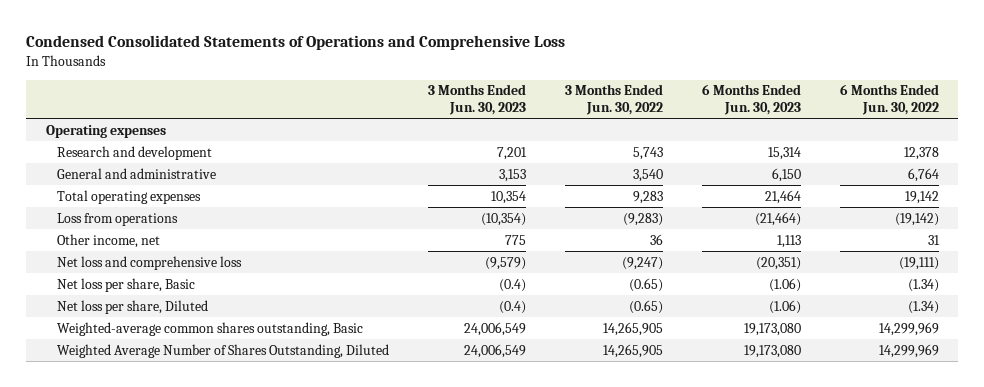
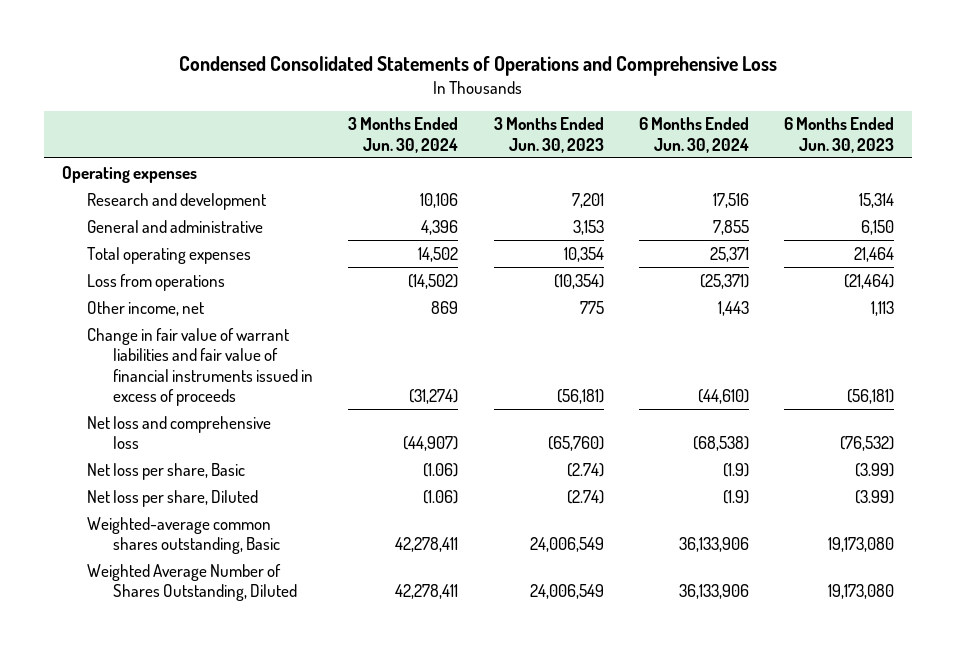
[564,84,663,116] 3 Months Ended Jun. 30, 2022 -> none
[839,84,939,116] 6 Months Ended Jun. 30, 2022 -> none
none -> [348,117,459,153] 3 Months Ended Jun. 30, 2024
none -> [638,117,749,153] 6 Months Ended Jun. 30, 2024
none -> [87,327,313,407] Change in fair value of warrant liabilities and fair value of financial instruments issued in excess of proceeds
[484,256,526,270] (9,579) -> [547,436,604,452] (65,760)
[755,256,801,270] (20,351) -> [840,436,895,452] (76,532)
[498,278,526,292] (0.4) -> [566,462,604,477] (2.74)
[768,277,801,292] (1.06) -> [855,462,895,477] (3.99)
[498,300,526,314] (0.4) -> [566,489,604,504] (2.74)
[768,299,801,314] (1.06) -> [855,489,895,504] (3.99)

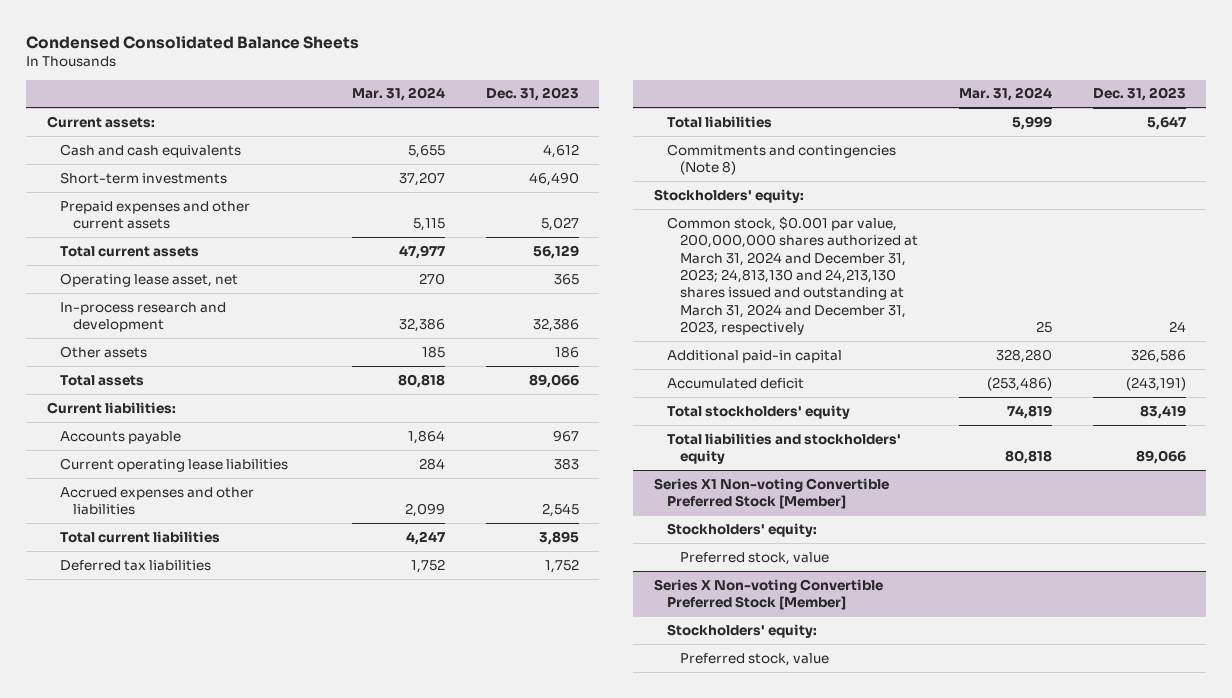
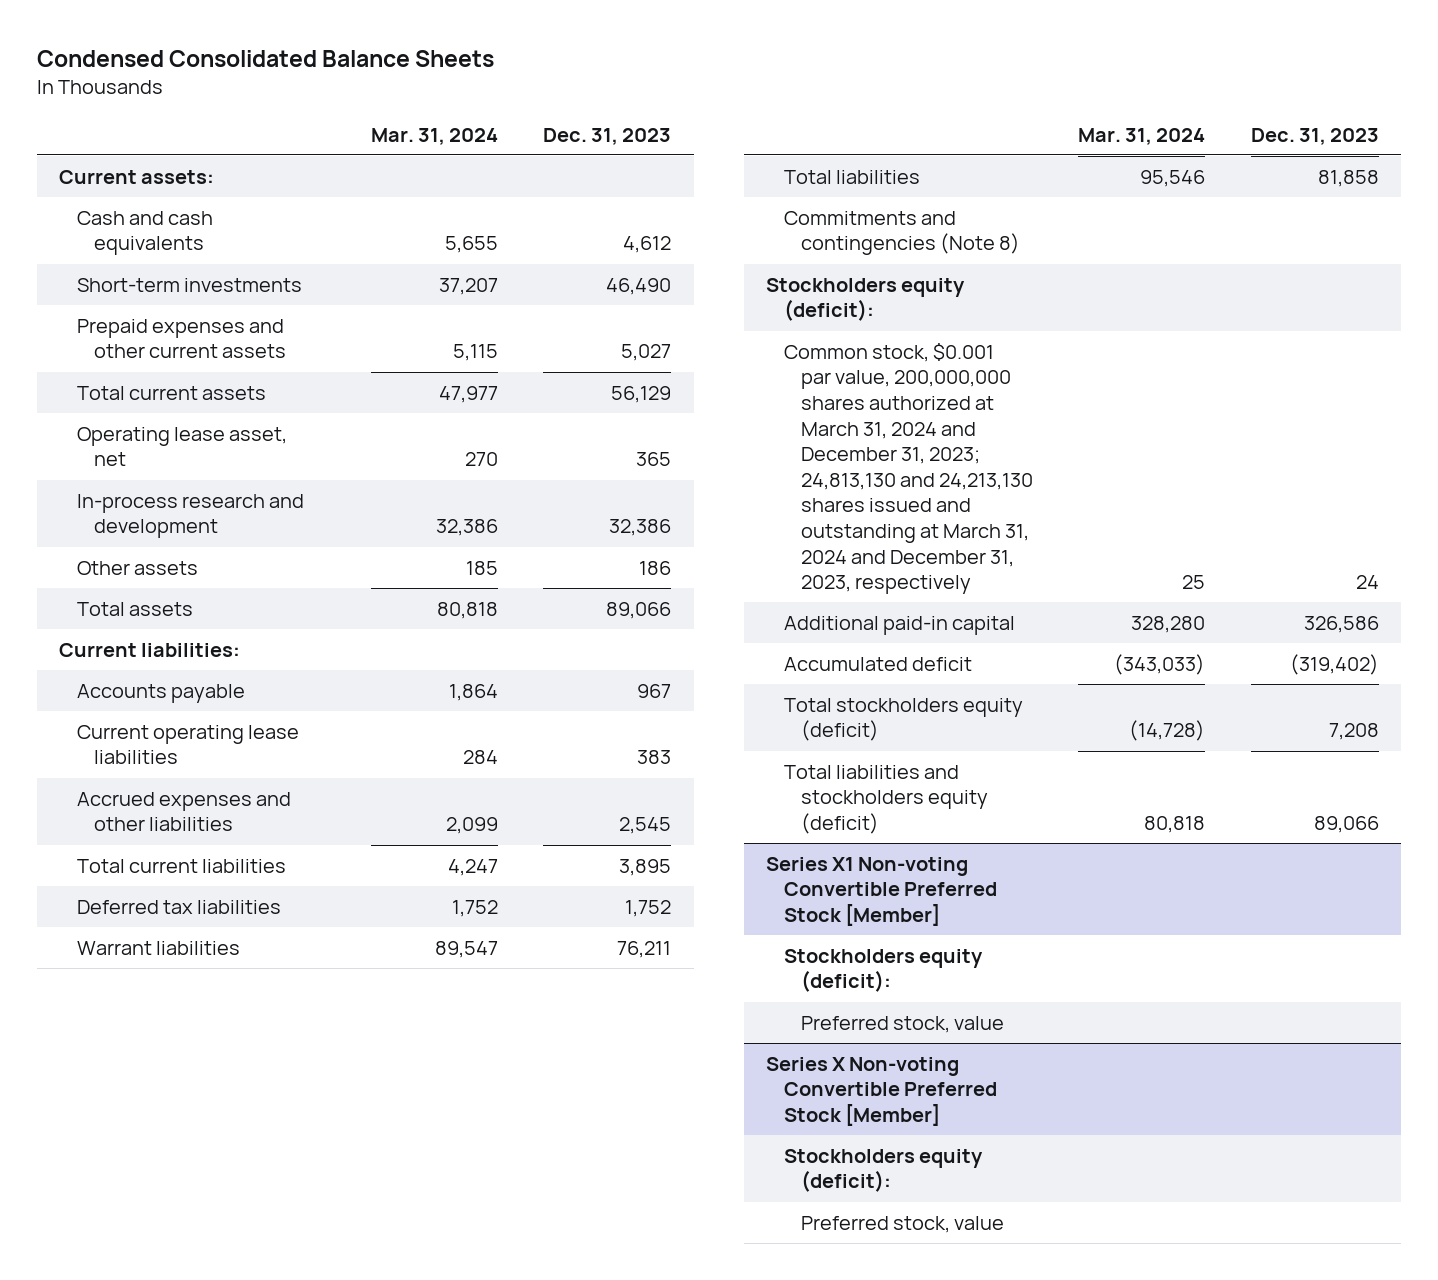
none -> [76,940,240,955] Warrant liabilities
[1011,115,1052,130] 5,999 -> [1140,169,1206,187] 95,546
[1146,115,1186,130] 5,647 -> [1317,169,1379,187] 81,858
[653,188,804,203] Stockholders' equity: -> [766,277,966,322] Stockholders equity (deficit):
[986,376,1052,391] (253,486) -> [1114,653,1206,675] (343,033)
[1125,376,1186,391] (243,191) -> [1289,653,1379,675] (319,402)
[666,404,850,419] Total stockholders' equity -> [783,697,1023,742] Total stockholders equity (deficit)
[1006,404,1052,419] 74,819 -> [1129,720,1206,742] (14,728)
[1139,404,1186,419] 83,419 -> [1328,723,1379,741] 7,208
[666,432,901,465] Total liabilities and stockholders' equity -> [783,764,988,834] Total liabilities and stockholders equity (deficit)
[666,522,817,537] Stockholders' equity: -> [783,948,983,993] Stockholders equity (deficit):
[666,623,817,638] Stockholders' equity: -> [783,1148,983,1193] Stockholders equity (deficit):

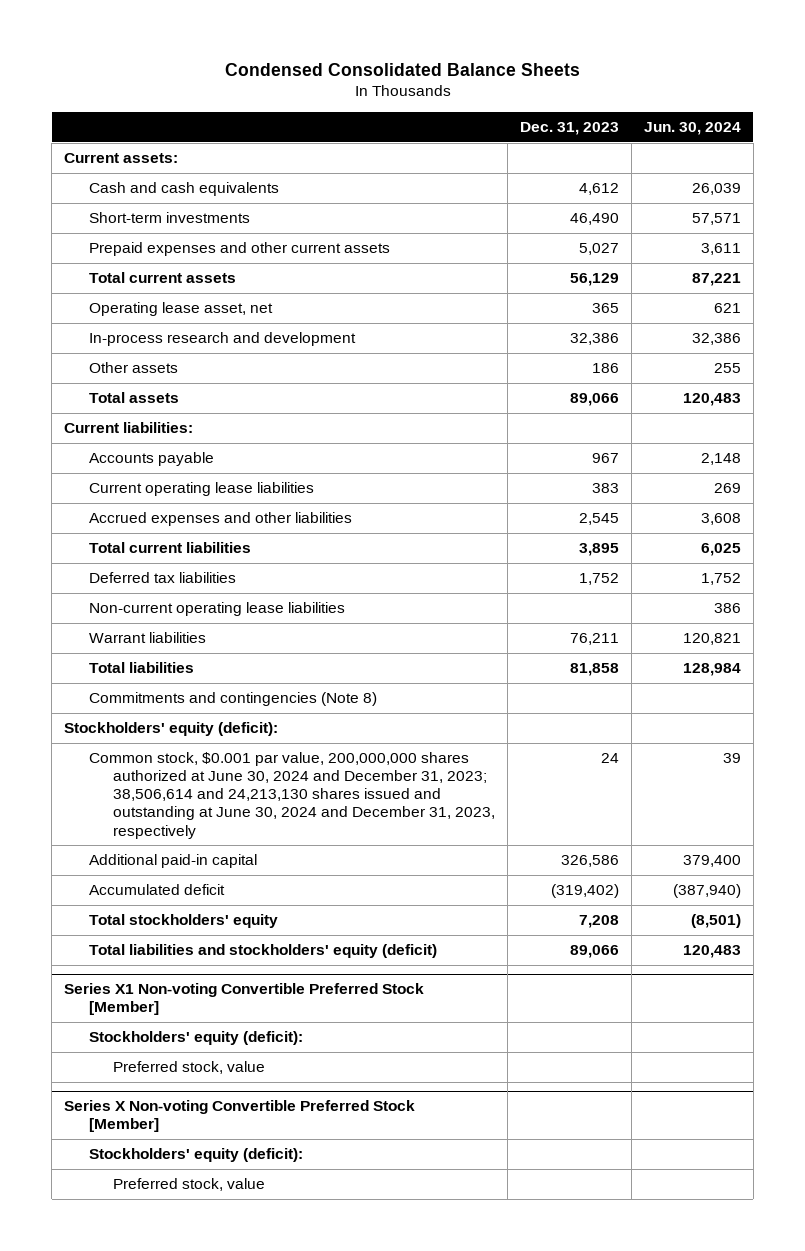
[371,127,499,145] Mar. 31, 2024 -> none
none -> [643,121,741,135] Jun. 30, 2024
none -> [88,602,345,617] Non-current operating lease liabilities
[766,277,966,322] Stockholders equity (deficit): -> [64,722,279,737] Stockholders' equity (deficit):
[783,342,1033,595] Common stock, $0.001 par value, 200,000,000 shares authorized at March 31, 2024 and December 31, 2023; 24,813,130 and 24,213,130 shares issued and outstanding at March 31, 2024 and December 31, 2023, respectively -> [88,752,496,839] Common stock, $0.001 par value, 200,000,000 shares authorized at June 30, 2024 and December 31, 2023; 38,506,614 and 24,213,130 shares issued and outstanding at June 30, 2024 and December 31, 2023, respectively
[783,697,1023,742] Total stockholders equity (deficit) -> [88,914,278,929] Total stockholders' equity
[783,764,988,834] Total liabilities and stockholders equity (deficit) -> [88,944,437,959] Total liabilities and stockholders' equity (deficit)
[783,948,983,993] Stockholders equity (deficit): -> [88,1031,303,1046] Stockholders' equity (deficit):
[783,1148,983,1193] Stockholders equity (deficit): -> [88,1148,303,1163] Stockholders' equity (deficit):

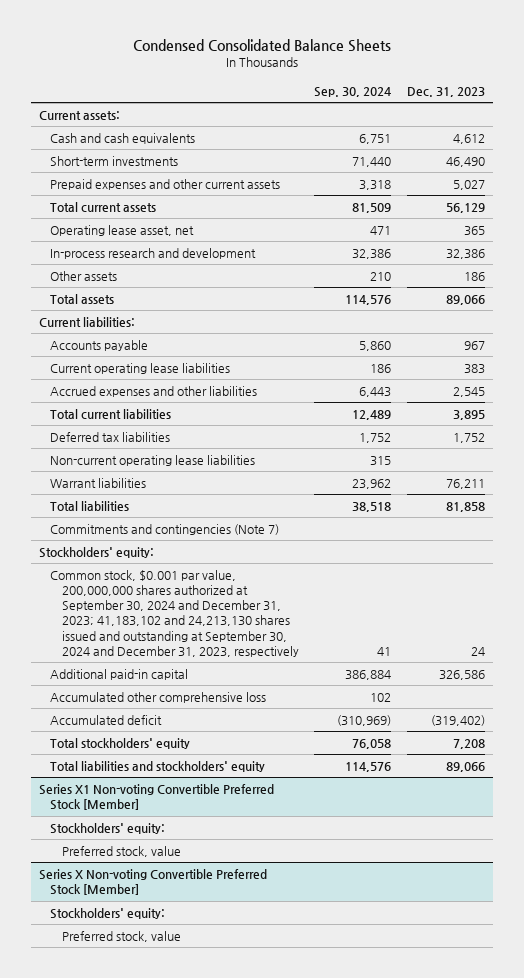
[643,121,741,135] Jun. 30, 2024 -> none
none -> [314,86,392,97] Sep. 30, 2024
[88,692,377,707] Commitments and contingencies (Note 8) -> [50,524,280,536] Commitments and contingencies (Note 7)
[64,722,279,737] Stockholders' equity (deficit): -> [38,547,154,559] Stockholders' equity:
[88,752,496,839] Common stock, $0.001 par value, 200,000,000 shares authorized at June 30, 2024 and December 31, 2023; 38,506,614 and 24,213,130 shares issued and outstanding at June 30, 2024 and December 31, 2023, respectively -> [50,570,299,657] Common stock, $0.001 par value, 200,000,000 shares authorized at September 30, 2024 and December 31, 2023; 41,183,102 and 24,213,130 shares issued and outstanding at September 30, 2024 and December 31, 2023, respectively
none -> [50,692,267,704] Accumulated other comprehensive loss
[88,944,437,959] Total liabilities and stockholders' equity (deficit) -> [50,761,266,773] Total liabilities and stockholders' equity
[88,1031,303,1046] Stockholders' equity (deficit): -> [50,823,166,835] Stockholders' equity:
[88,1148,303,1163] Stockholders' equity (deficit): -> [50,908,166,920] Stockholders' equity:

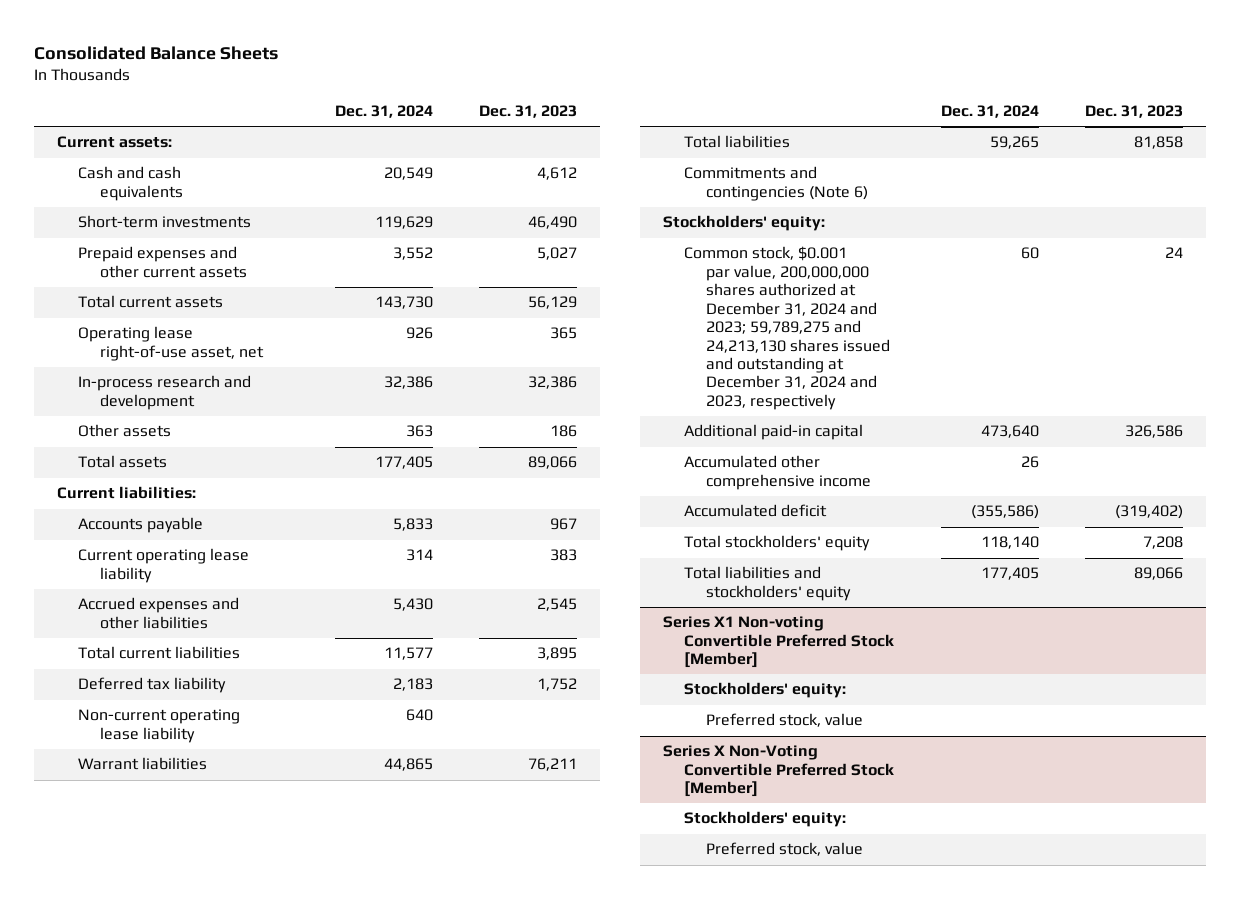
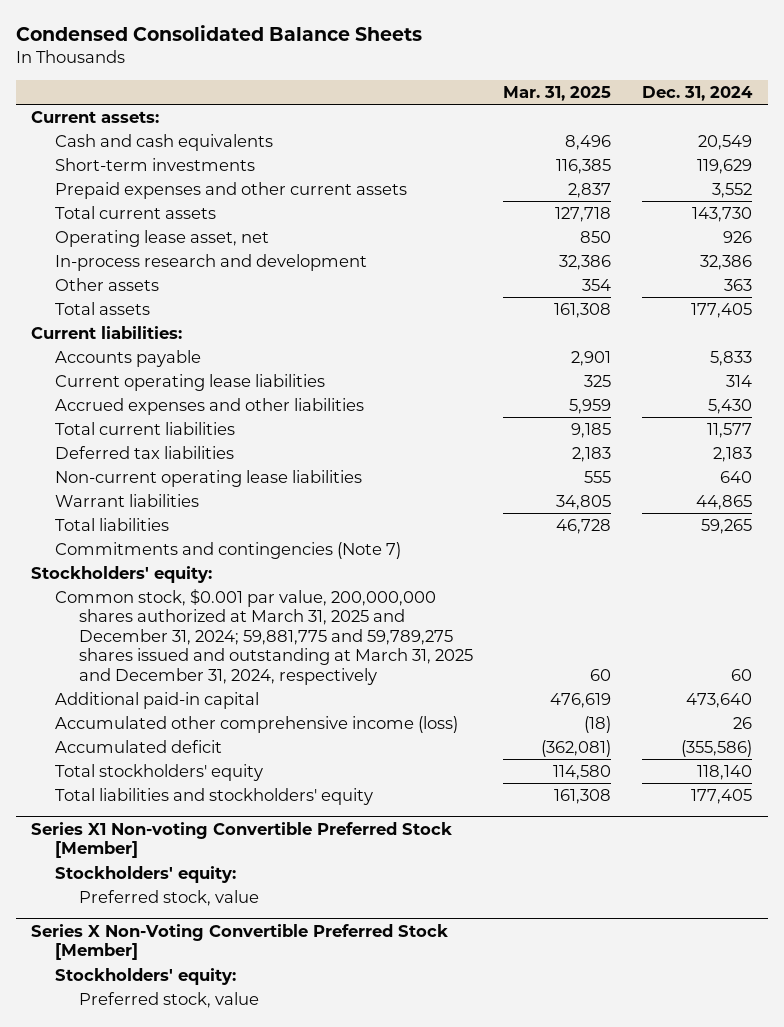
[33,45,278,60] Consolidated Balance Sheets -> [15,25,422,42] Condensed Consolidated Balance Sheets
[479,105,578,119] Dec. 31, 2023 -> none
none -> [503,85,612,101] Mar. 31, 2025
[78,326,264,361] Operating lease right-of-use asset, net -> [54,229,269,247] Operating lease asset, net
[78,548,250,583] Current operating lease liability -> [54,373,325,391] Current operating lease liabilities
[78,677,227,694] Deferred tax liability -> [54,445,234,459] Deferred tax liabilities
[78,709,241,743] Non-current operating lease liability -> [54,469,362,487] Non-current operating lease liabilities
[684,166,868,201] Commitments and contingencies (Note 6) -> [54,541,401,559] Commitments and contingencies (Note 7)
[684,246,890,410] Common stock, $0.001 par value, 200,000,000 shares authorized at December 31, 2024 and 2023; 59,789,275 and 24,213,130 shares issued and outstanding at December 31, 2024 and 2023, respectively -> [54,588,473,685] Common stock, $0.001 par value, 200,000,000 shares authorized at March 31, 2025 and December 31, 2024; 59,881,775 and 59,789,275 shares issued and outstanding at March 31, 2025 and December 31, 2024, respectively
[684,455,871,490] Accumulated other comprehensive income -> [54,715,458,733] Accumulated other comprehensive income (loss)

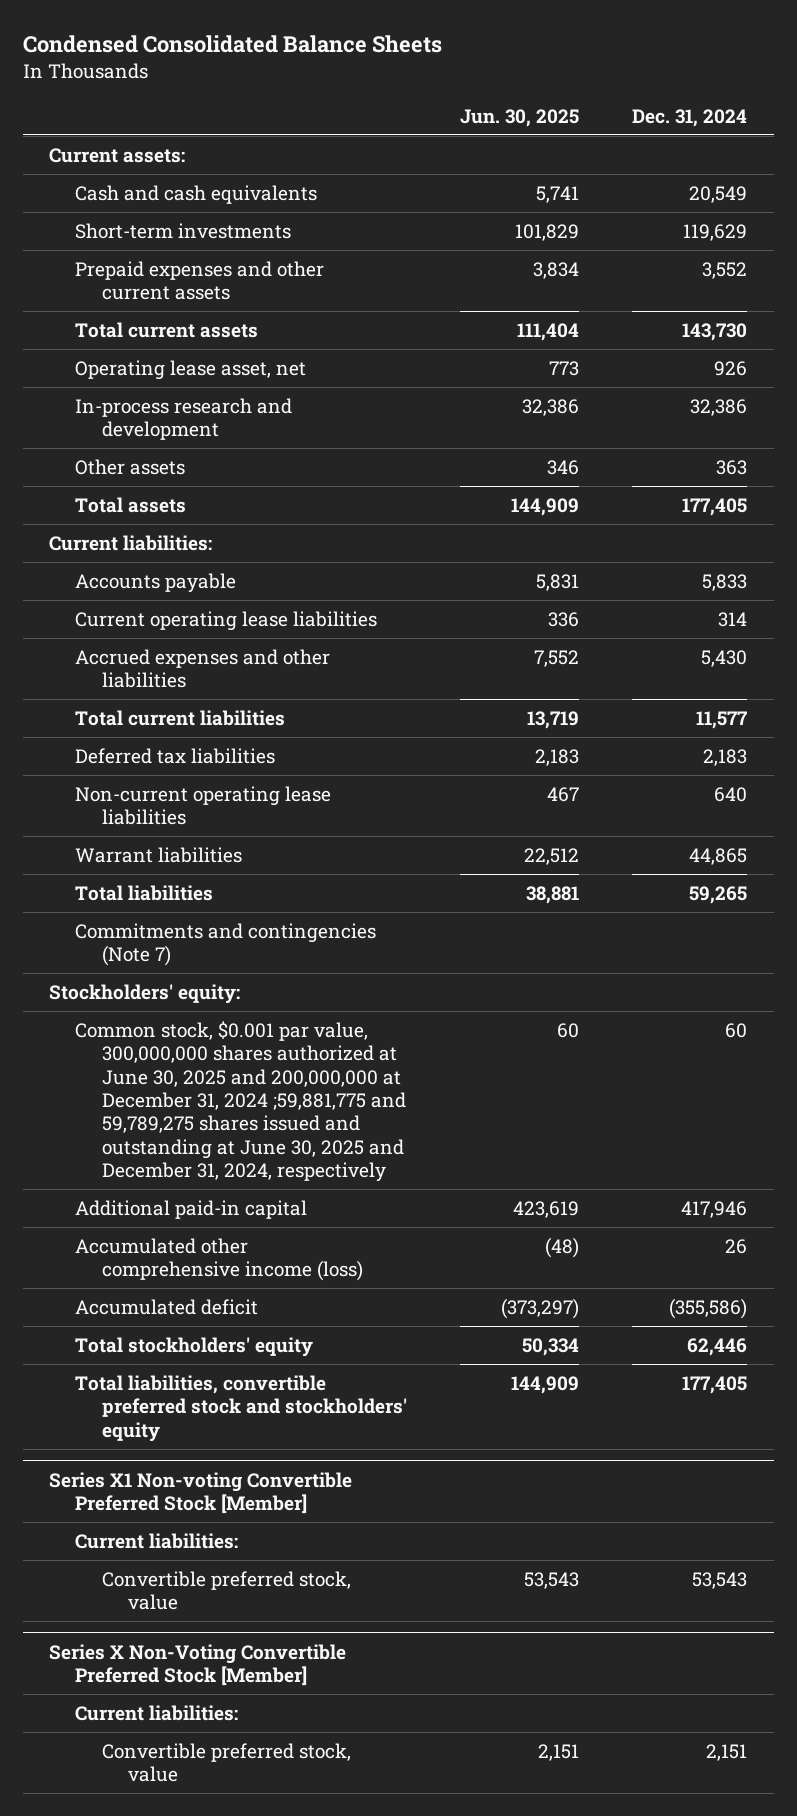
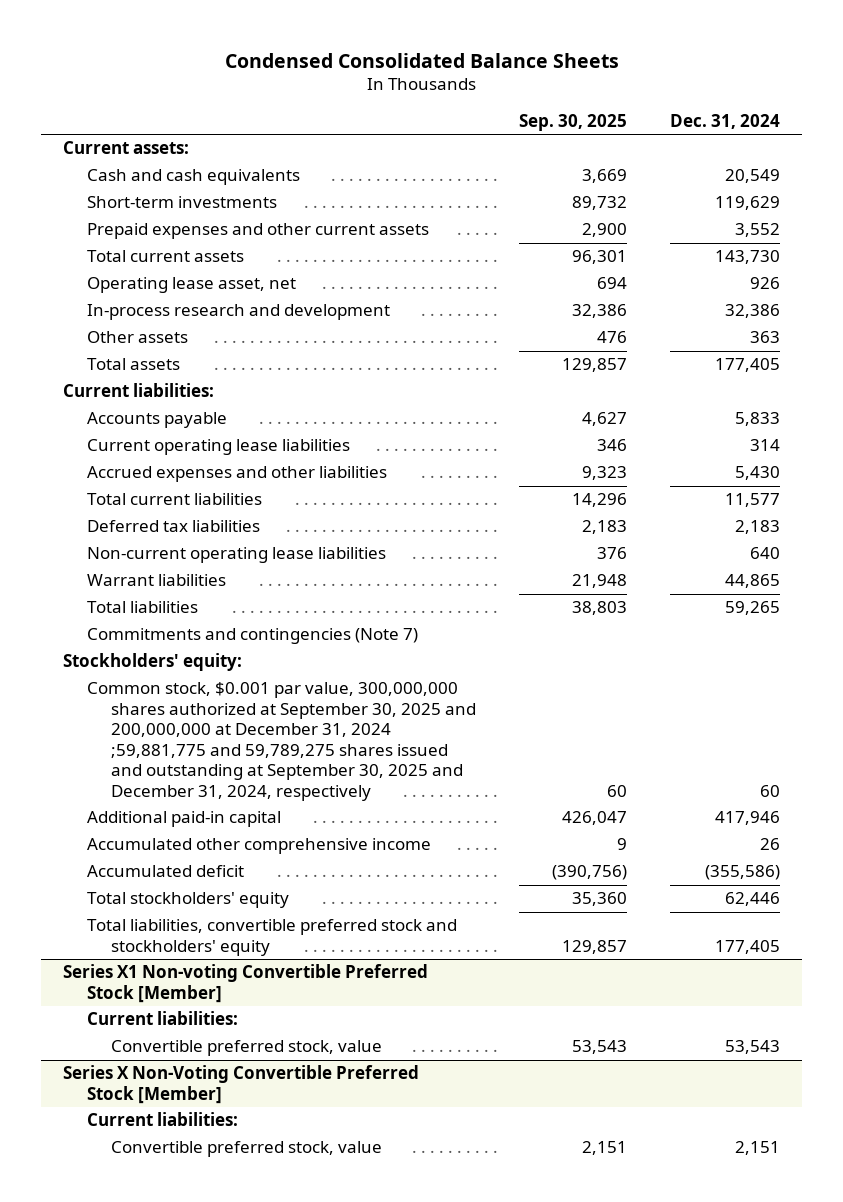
[459,108,579,127] Jun. 30, 2025 -> none
none -> [519,113,628,131] Sep. 30, 2025
[75,1020,406,1183] Common stock, $0.001 par value, 300,000,000 shares authorized at June 30, 2025 and 200,000,000 at December 31, 2024 ;59,881,775 and 59,789,275 shares issued and outstanding at June 30, 2025 and December 31, 2024, respectively -> [87,682,477,801] Common stock, $0.001 par value, 300,000,000 shares authorized at September 30, 2025 and 200,000,000 at December 31, 2024 ;59,881,775 and 59,789,275 shares issued and outstanding at September 30, 2025 and December 31, 2024, respectively
[75,1237,363,1282] Accumulated other comprehensive income (loss) -> [87,838,432,855] Accumulated other comprehensive income

